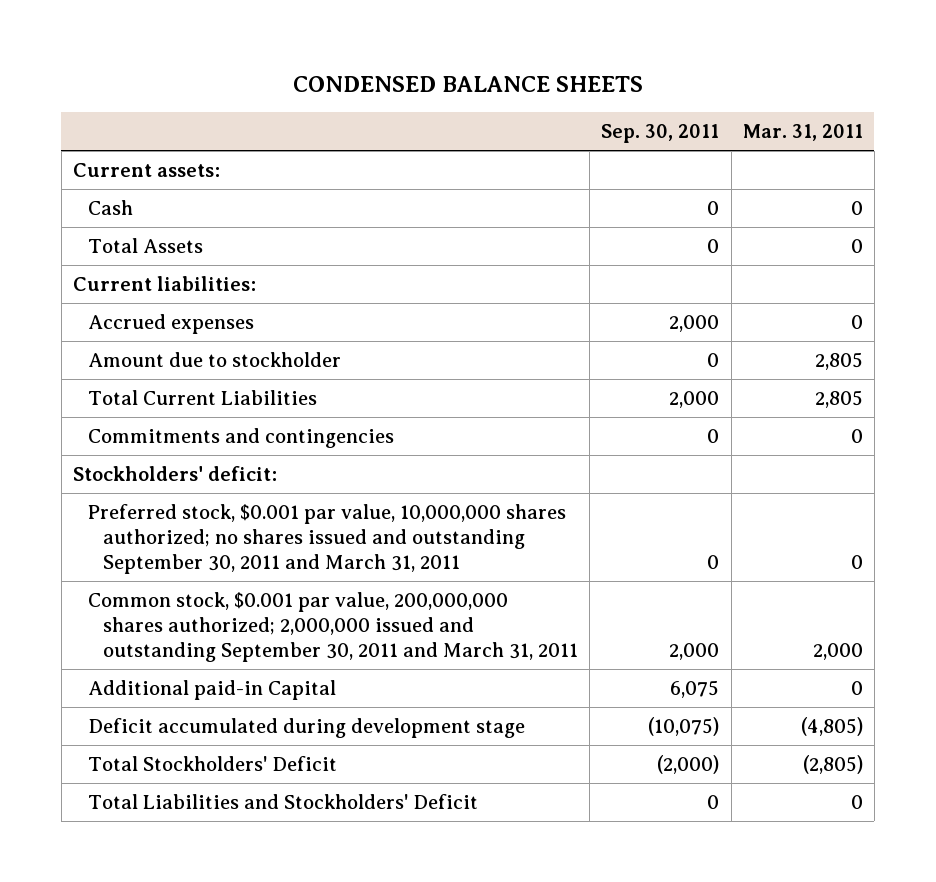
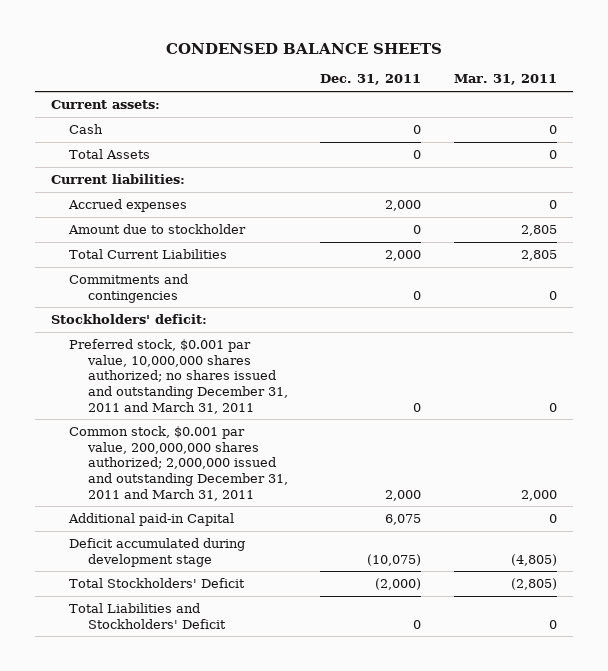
[601,124,720,144] Sep. 30, 2011 -> none
none -> [320,74,422,86] Dec. 31, 2011
[88,503,567,575] Preferred stock, $0.001 par value, 10,000,000 shares authorized; no shares issued and outstanding September 30, 2011 and March 31, 2011 -> [69,338,288,414] Preferred stock, $0.001 par value, 10,000,000 shares authorized; no shares issued and outstanding December 31, 2011 and March 31, 2011
[88,591,578,663] Common stock, $0.001 par value, 200,000,000 shares authorized; 2,000,000 issued and outstanding September 30, 2011 and March 31, 2011 -> [69,425,288,501] Common stock, $0.001 par value, 200,000,000 shares authorized; 2,000,000 issued and outstanding December 31, 2011 and March 31, 2011

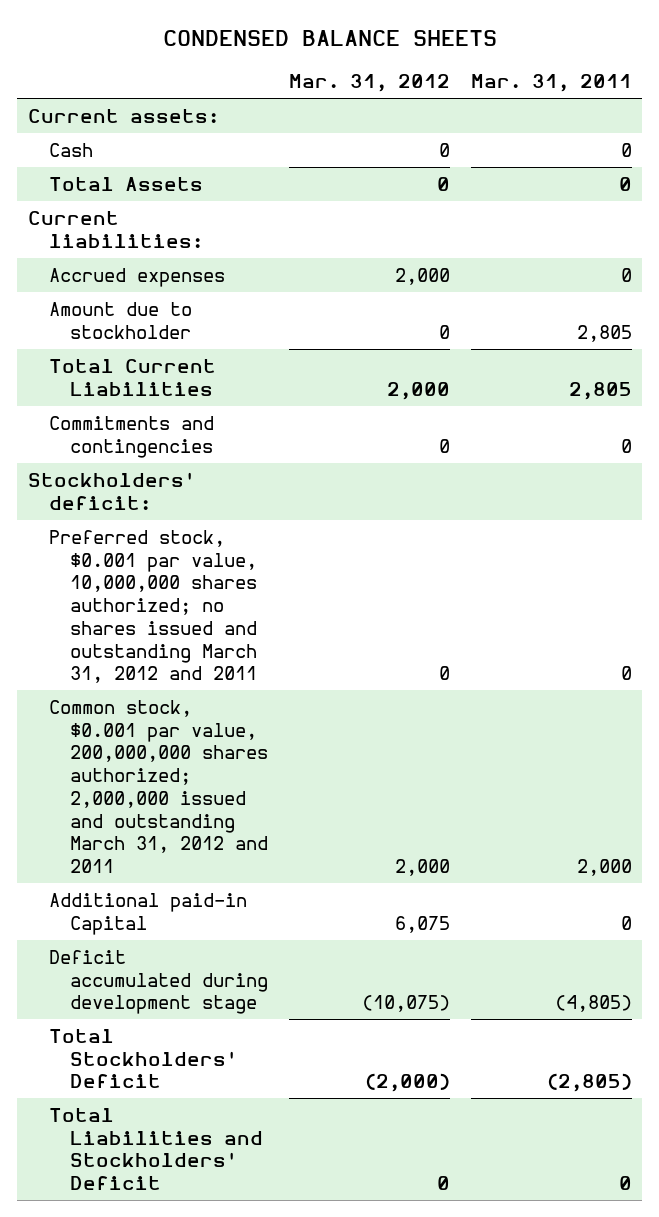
[320,74,422,86] Dec. 31, 2011 -> none
none -> [288,74,450,93] Mar. 31, 2012
[69,338,288,414] Preferred stock, $0.001 par value, 10,000,000 shares authorized; no shares issued and outstanding December 31, 2011 and March 31, 2011 -> [48,529,257,684] Preferred stock, $0.001 par value, 10,000,000 shares authorized; no shares issued and outstanding March 31, 2012 and 2011
[69,425,288,501] Common stock, $0.001 par value, 200,000,000 shares authorized; 2,000,000 issued and outstanding December 31, 2011 and March 31, 2011 -> [48,699,268,874] Common stock, $0.001 par value, 200,000,000 shares authorized; 2,000,000 issued and outstanding March 31, 2012 and 2011

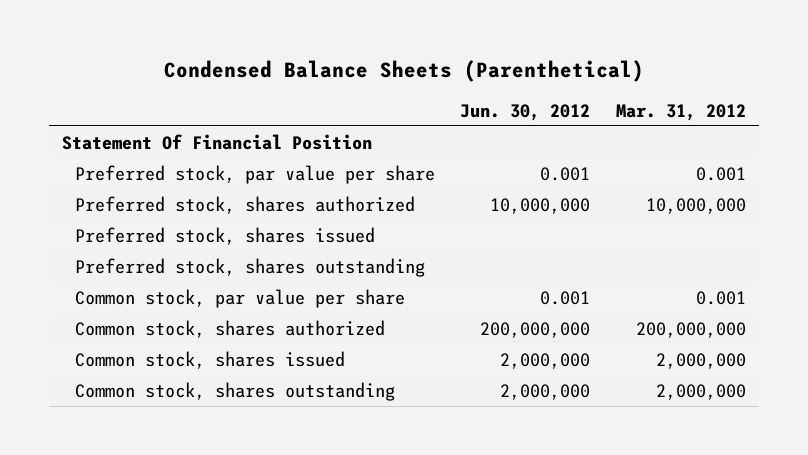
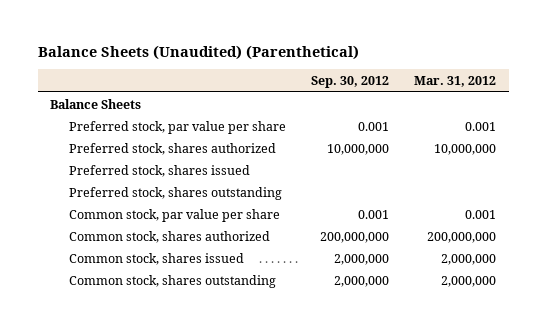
[163,60,644,83] Condensed Balance Sheets (Parenthetical) -> [37,44,359,60] Balance Sheets (Unaudited) (Parenthetical)
[460,103,591,121] Jun. 30, 2012 -> none
none -> [310,76,389,89] Sep. 30, 2012
[62,133,373,150] Statement Of Financial Position -> [50,98,142,109] Balance Sheets

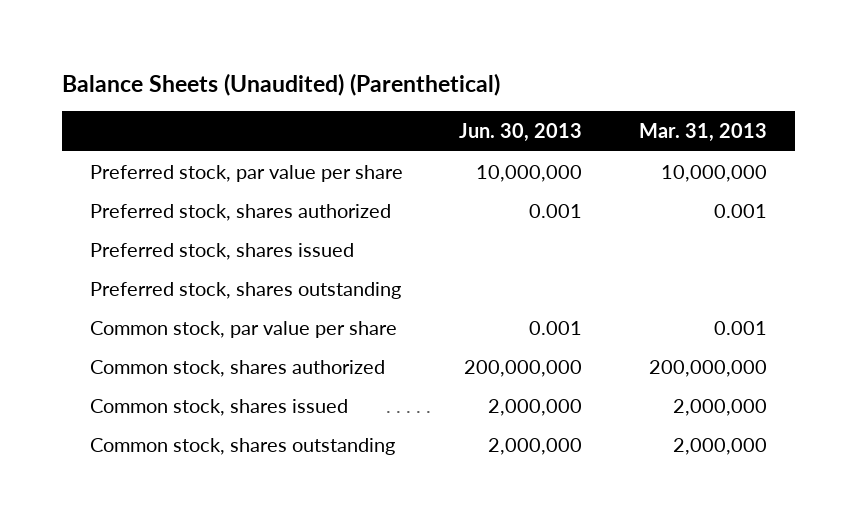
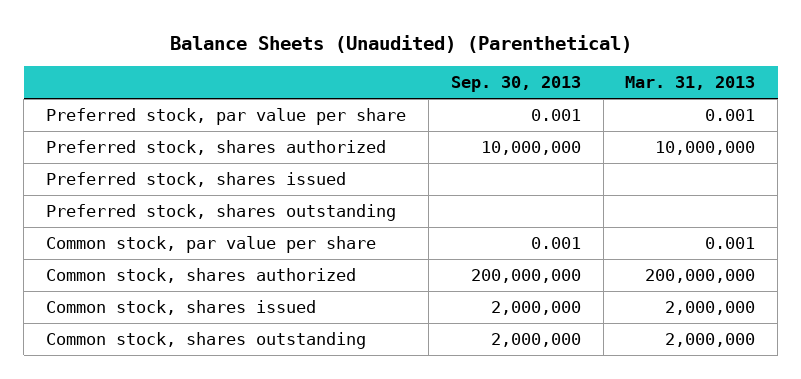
[459,123,583,143] Jun. 30, 2013 -> none
none -> [450,76,581,93] Sep. 30, 2013
[660,164,767,182] 10,000,000 -> [705,109,756,122] 0.001
[713,203,767,218] 0.001 -> [655,141,756,156] 10,000,000

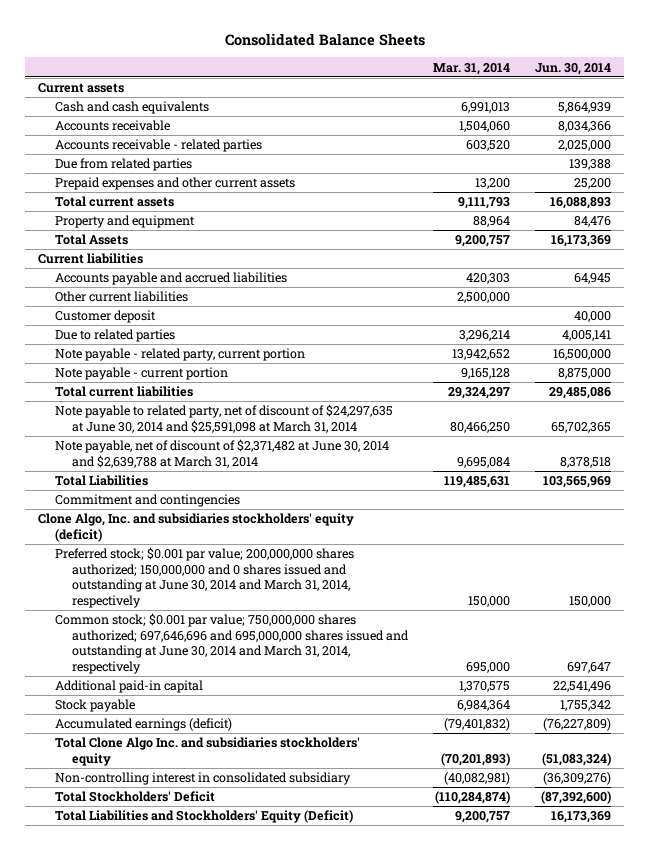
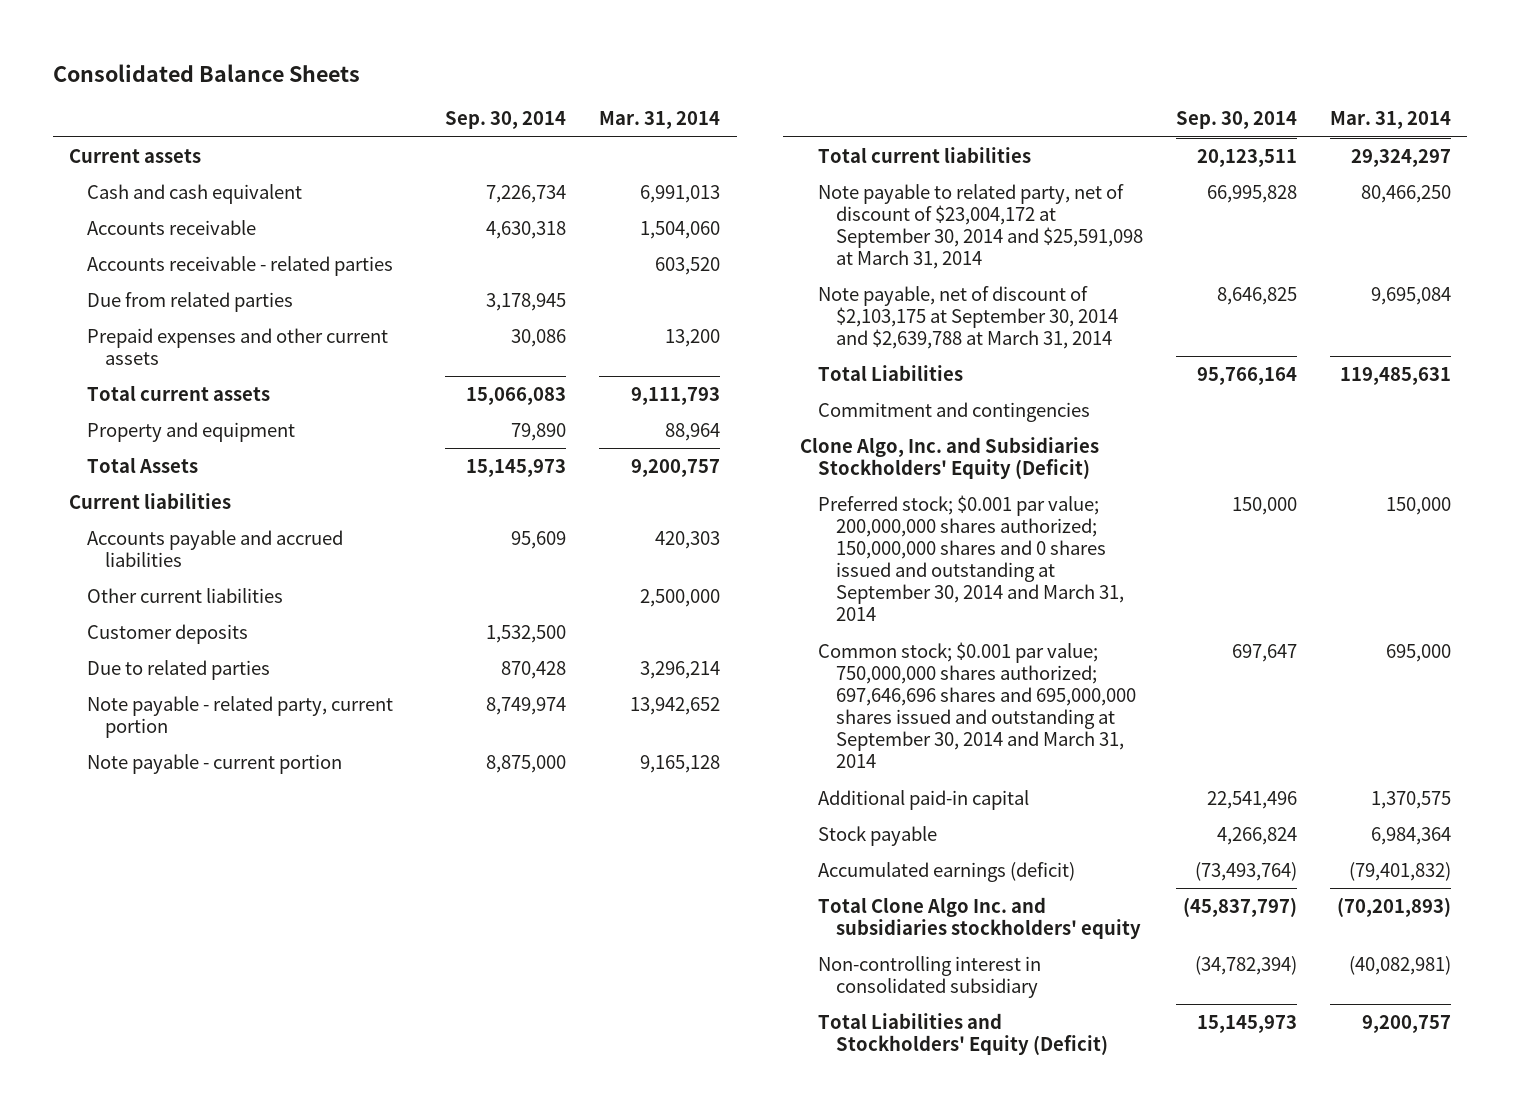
[535,62,612,75] Jun. 30, 2014 -> none
none -> [445,111,567,130] Sep. 30, 2014
[54,101,209,115] Cash and cash equivalents -> [87,183,303,204] Cash and cash equivalent
[54,310,156,324] Customer deposit -> [87,623,249,644] Customer deposits
[54,404,393,433] Note payable to related party, net of discount of $24,297,635 at June 30, 2014 and $25,591,098 at March 31, 2014 -> [817,183,1144,270] Note payable to related party, net of discount of $23,004,172 at September 30, 2014 and $25,591,098 at March 31, 2014
[54,439,389,468] Note payable, net of discount of $2,371,482 at June 30, 2014 and $2,639,788 at March 31, 2014 -> [817,285,1119,350] Note payable, net of discount of $2,103,175 at September 30, 2014 and $2,639,788 at March 31, 2014
[37,513,354,542] Clone Algo, Inc. and subsidiaries stockholders' equity (deficit) -> [799,436,1099,479] Clone Algo, Inc. and Subsidiaries Stockholders' Equity (Deficit)
[54,547,354,608] Preferred stock; $0.001 par value; 200,000,000 shares authorized; 150,000,000 and 0 shares issued and outstanding at June 30, 2014 and March 31, 2014, respectively -> [817,494,1125,622] Preferred stock; $0.001 par value; 200,000,000 shares authorized; 150,000,000 shares and 0 shares issued and outstanding at September 30, 2014 and March 31, 2014
[54,613,409,674] Common stock; $0.001 par value; 750,000,000 shares authorized; 697,646,696 and 695,000,000 shares issued and outstanding at June 30, 2014 and March 31, 2014, respectively -> [817,641,1137,769] Common stock; $0.001 par value; 750,000,000 shares authorized; 697,646,696 shares and 695,000,000 shares issued and outstanding at September 30, 2014 and March 31, 2014
[54,791,215,803] Total Stockholders' Deficit -> none

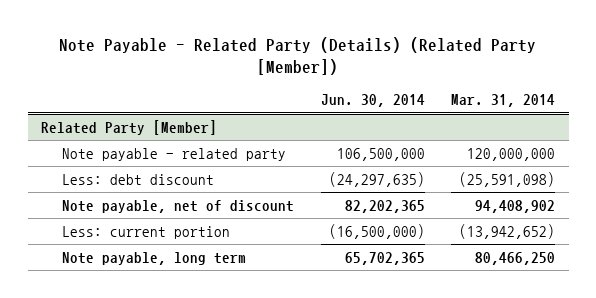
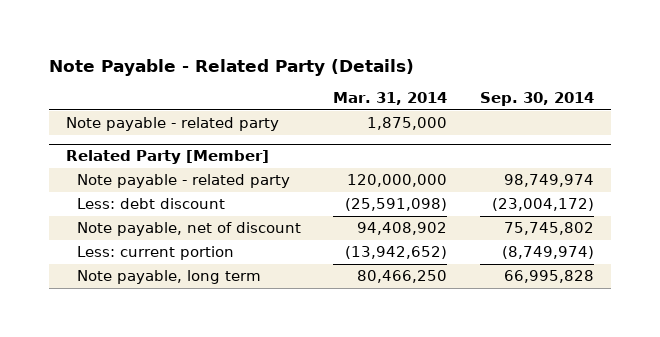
[59,36,537,76] Note Payable - Related Party (Details) (Related Party [Member]) -> [49,58,415,76] Note Payable - Related Party (Details)
[320,94,425,108] Jun. 30, 2014 -> none
none -> [480,92,595,107] Sep. 30, 2014
none -> [65,117,279,132] Note payable - related party

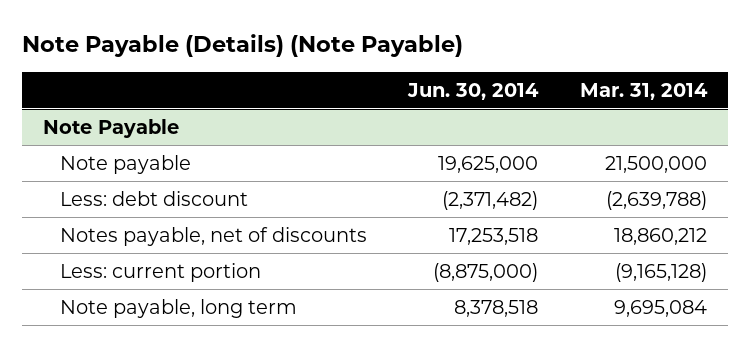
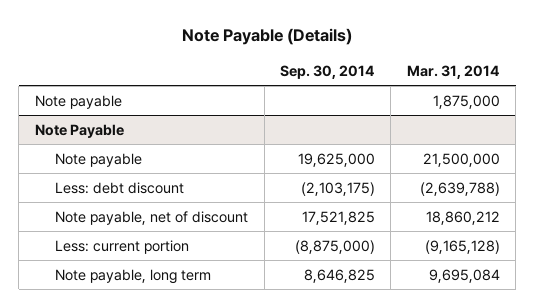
[22,34,464,58] Note Payable (Details) (Note Payable) -> [182,28,353,46] Note Payable (Details)
[407,82,540,100] Jun. 30, 2014 -> none
none -> [280,64,376,79] Sep. 30, 2014
none -> [34,94,122,109] Note payable
[59,226,367,246] Notes payable, net of discounts -> [55,210,249,225] Note payable, net of discount

